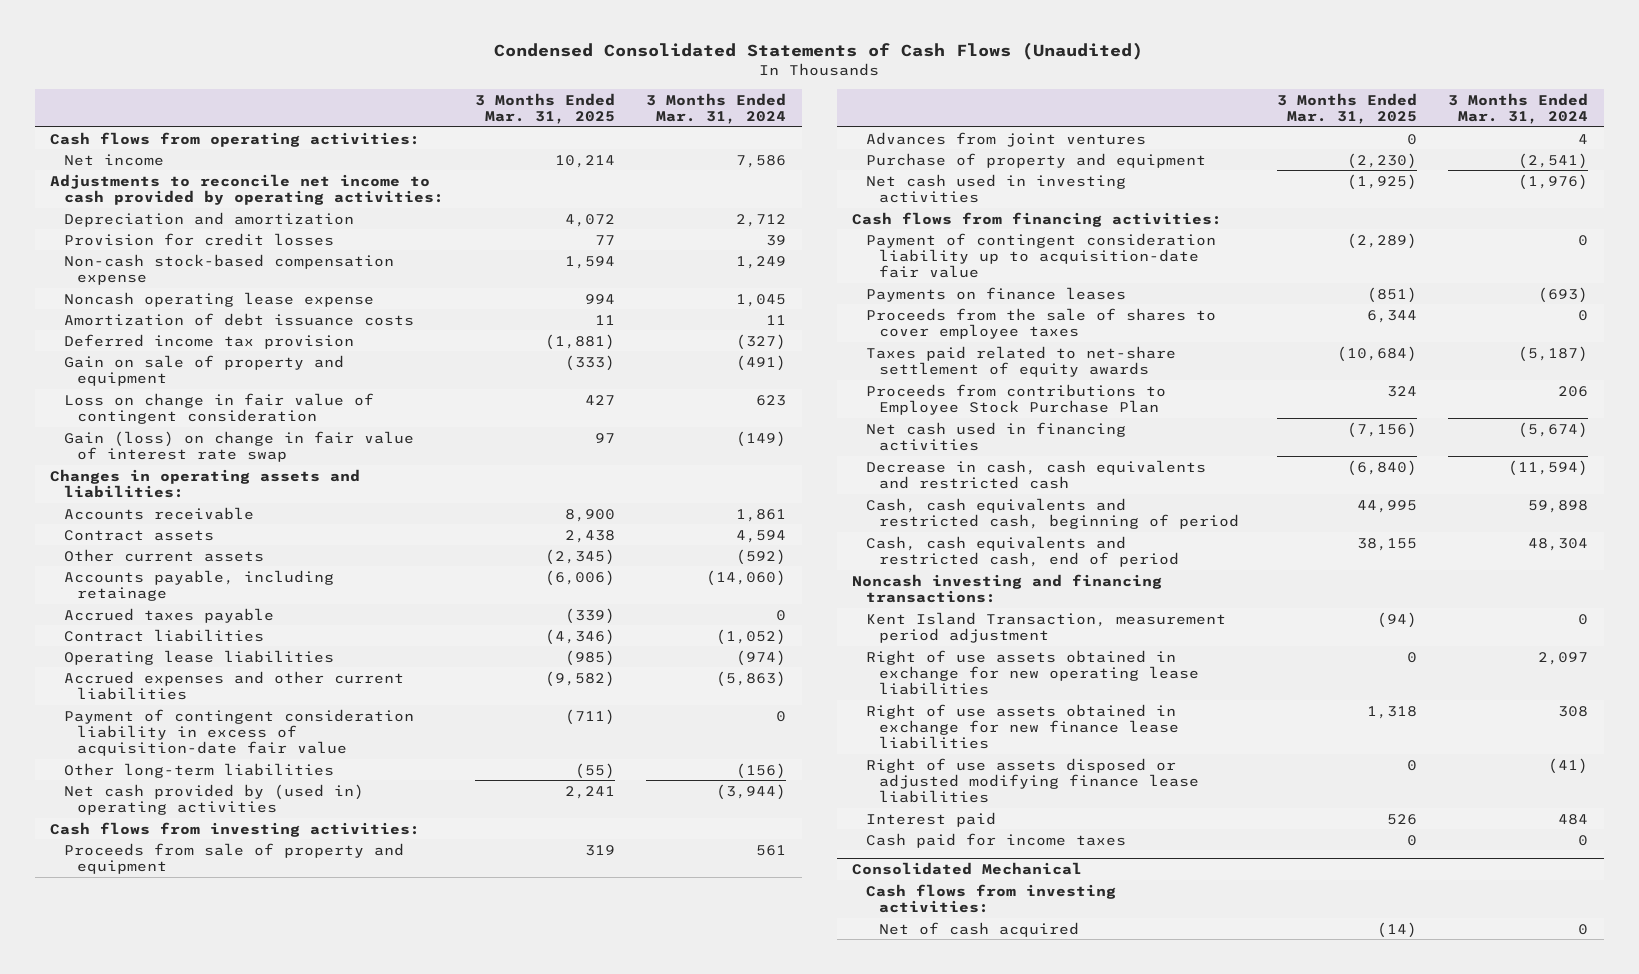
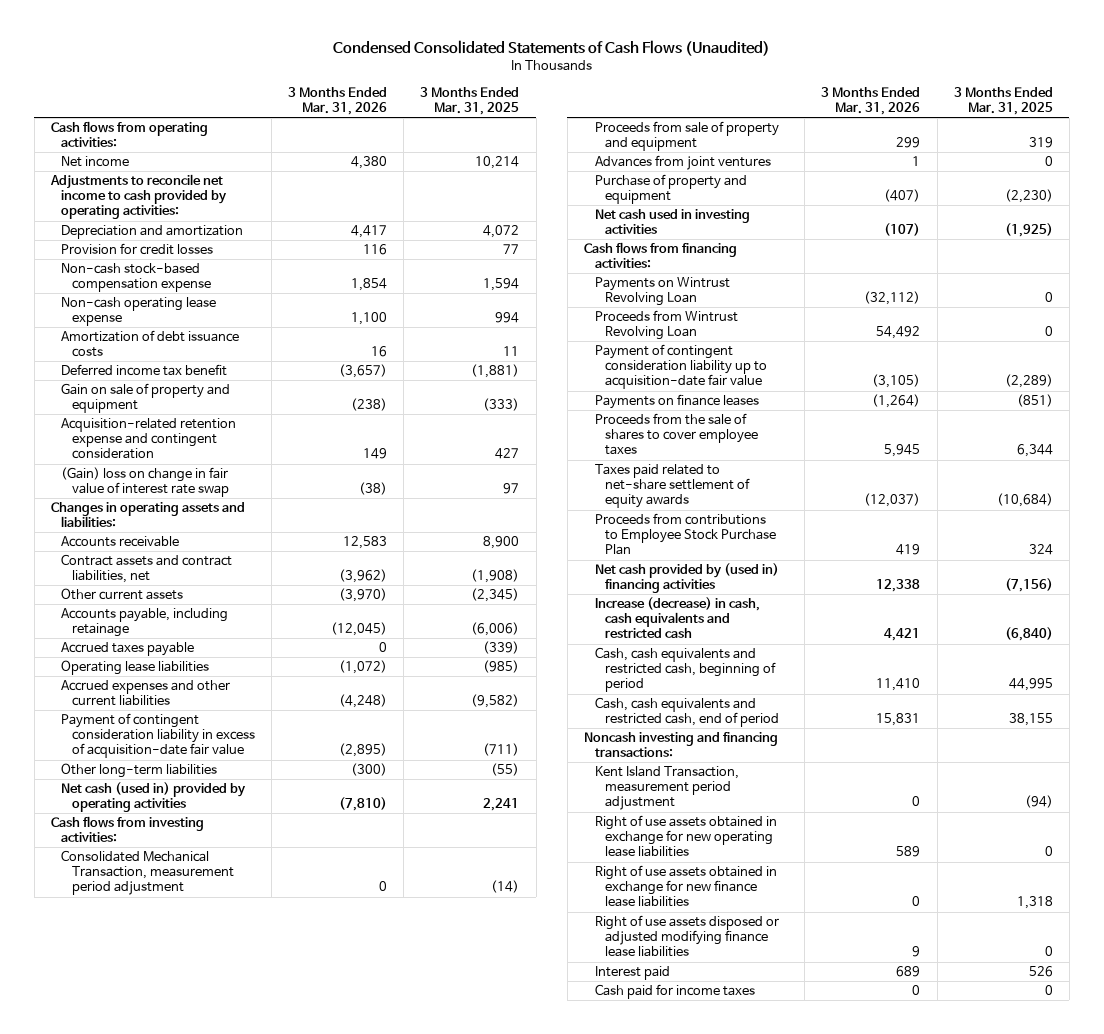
[646,92,787,125] 3 Months Ended Mar. 31, 2024 -> none
none -> [288,87,388,116] 3 Months Ended Mar. 31, 2026
[63,291,374,307] Noncash operating lease expense -> [61,297,217,327] Non-cash operating lease expense
[63,333,354,349] Deferred income tax provision -> [61,364,228,377] Deferred income tax benefit
[63,392,374,425] Loss on change in fair value of contingent consideration -> [61,418,237,460] Acquisition-related retention expense and contingent consideration
[63,430,414,463] Gain (loss) on change in fair value of interest rate swap -> [61,467,229,498] (Gain) loss on change in fair value of interest rate swap
[63,529,214,541] Contract assets -> none
none -> [61,554,233,584] Contract assets and contract liabilities, net
[63,628,264,642] Contract liabilities -> none
[63,783,364,816] Net cash provided by (used in) operating activities -> [61,782,247,813] Net cash (used in) provided by operating activities
none -> [61,850,234,896] Consolidated Mechanical Transaction, measurement period adjustment
none -> [594,277,730,307] Payments on Wintrust Revolving Loan
none -> [594,310,738,341] Proceeds from Wintrust Revolving Loan
[865,421,1126,452] Net cash used in financing activities -> [594,563,779,594] Net cash provided by (used in) financing activities
[865,459,1206,490] Decrease in cash, cash equivalents and restricted cash -> [594,597,760,639] Increase (decrease) in cash, cash equivalents and restricted cash
[852,861,1083,875] Consolidated Mechanical -> none
[865,883,1116,914] Cash flows from investing activities: -> none
[878,921,1079,937] Net of cash acquired -> none

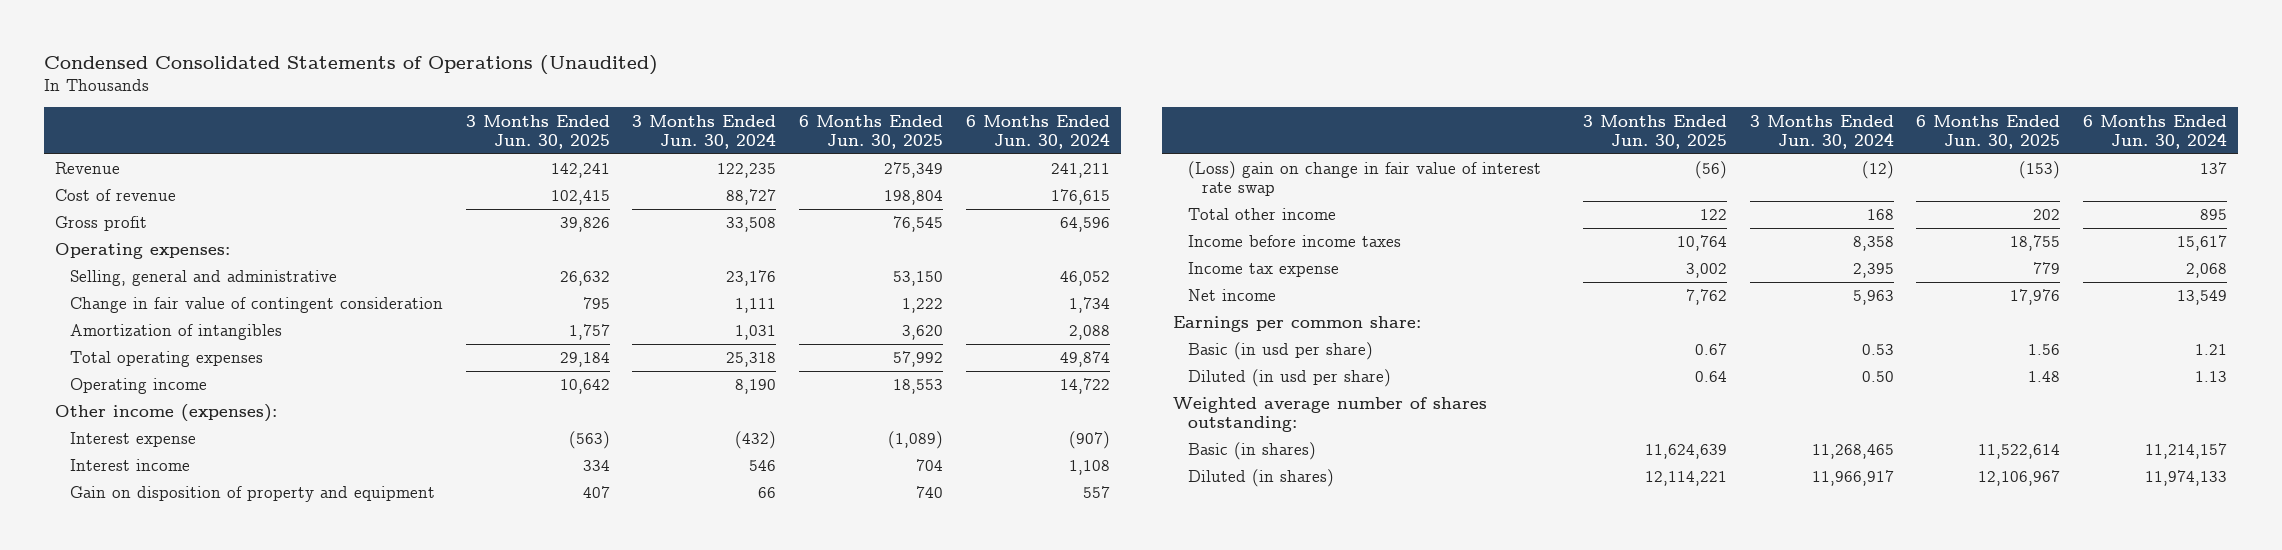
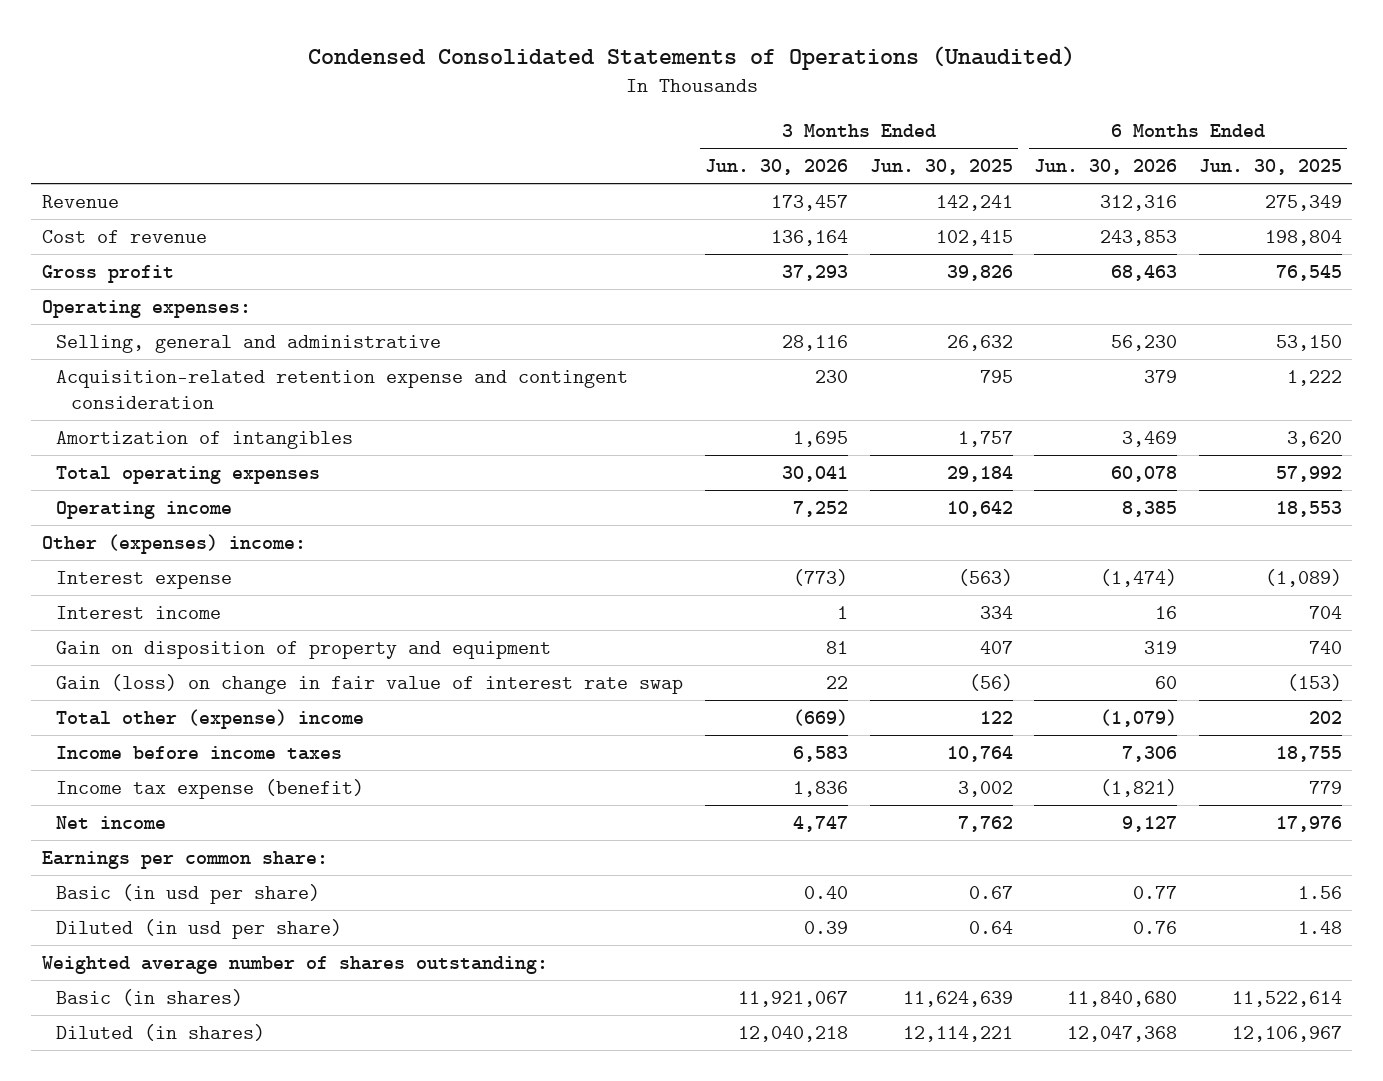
[632,114,777,149] 3 Months Ended Jun. 30, 2024 -> none
[965,114,1110,149] 6 Months Ended Jun. 30, 2024 -> none
none -> [705,159,849,176] Jun. 30, 2026
none -> [1034,159,1178,176] Jun. 30, 2026
[70,297,444,314] Change in fair value of contingent consideration -> [56,369,629,409] Acquisition-related retention expense and contingent consideration
[55,404,278,423] Other income (expenses): -> [41,533,306,554] Other (expenses) income:
[1187,161,1541,197] (Loss) gain on change in fair value of interest rate swap -> [56,673,684,694] Gain (loss) on change in fair value of interest rate swap
[1187,208,1336,221] Total other income -> [56,708,365,729] Total other (expense) income
[1187,262,1339,278] Income tax expense -> [56,778,365,799] Income tax expense (benefit)

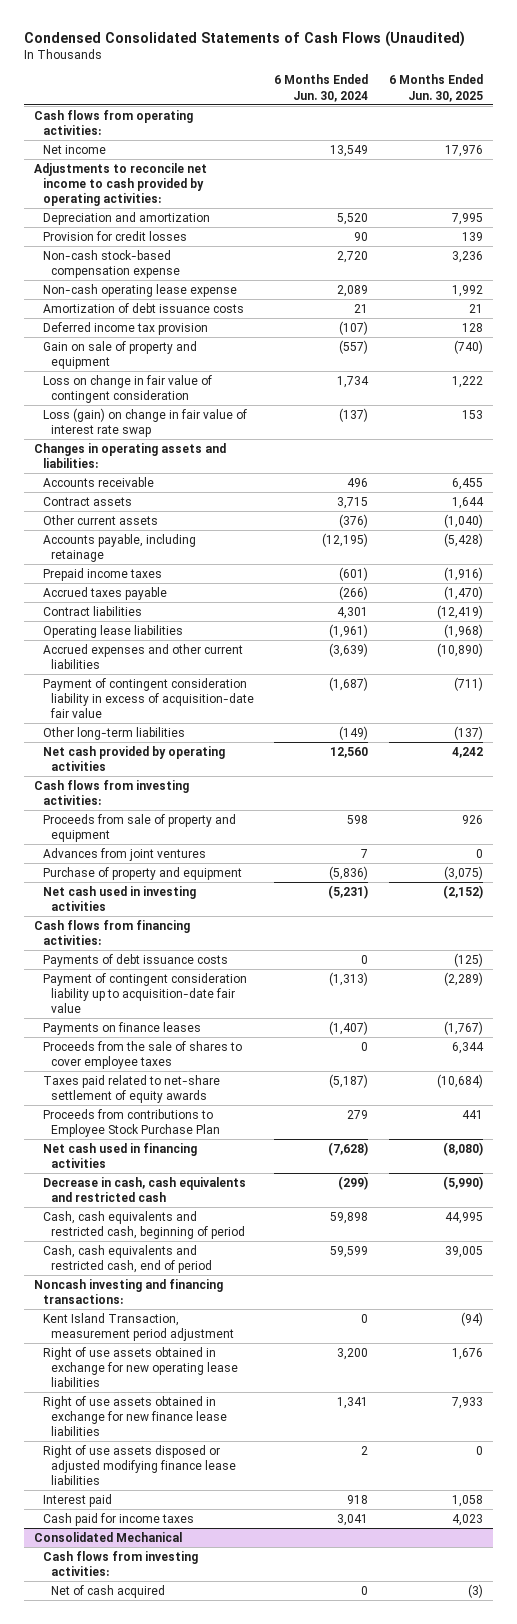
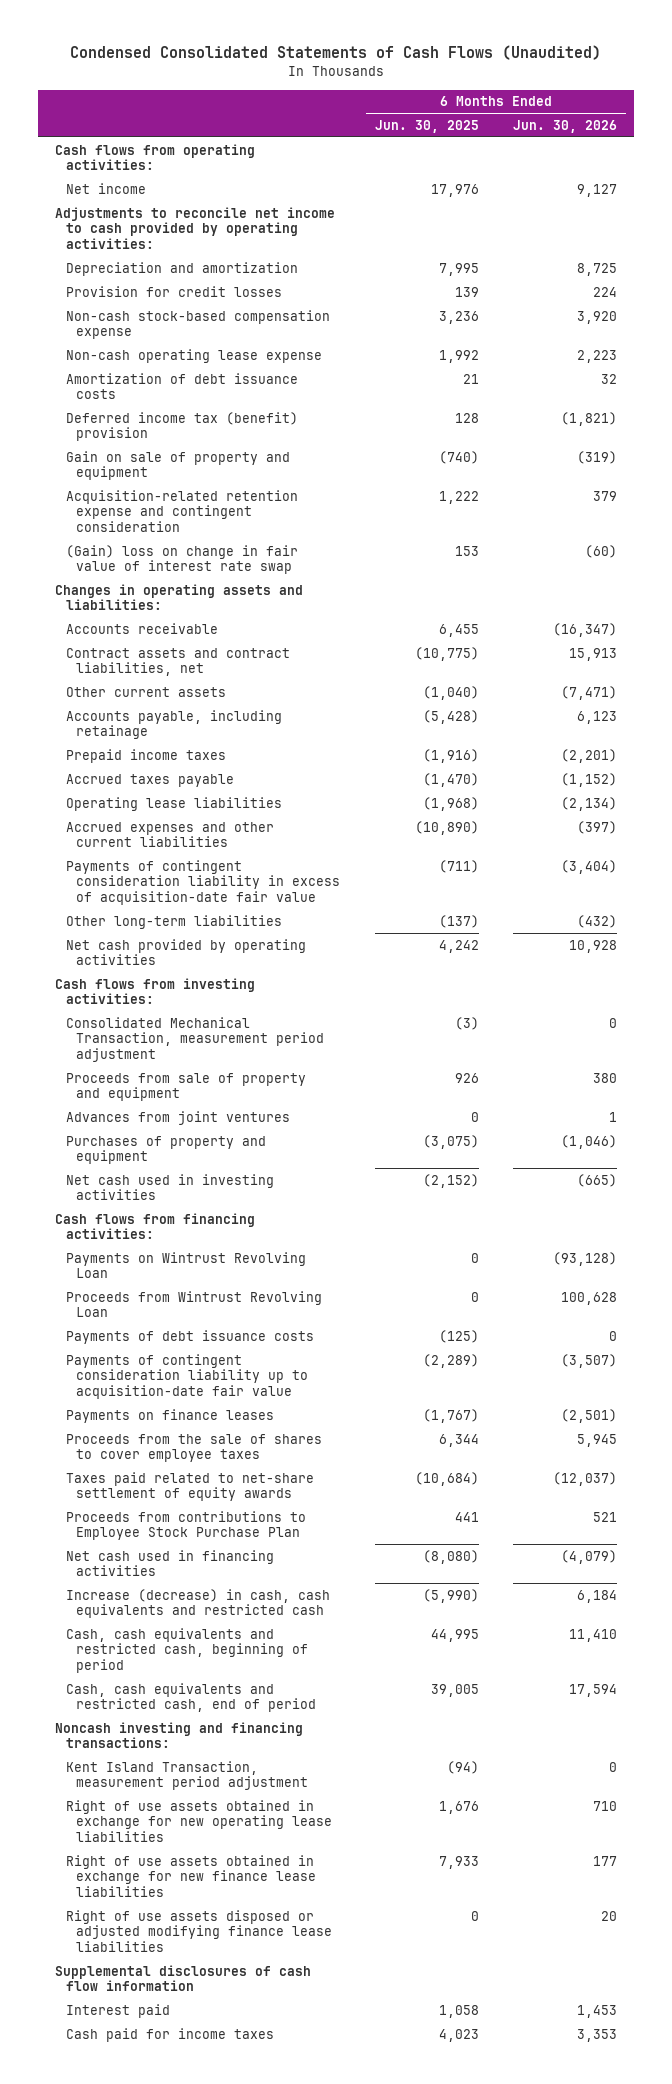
[274,74,369,102] 6 Months Ended Jun. 30, 2024 -> none
none -> [513,119,618,133] Jun. 30, 2026
[42,321,208,335] Deferred income tax provision -> [65,411,298,442] Deferred income tax (benefit) provision
[42,374,212,403] Loss on change in fair value of contingent consideration -> [65,489,298,533] Acquisition-related retention expense and contingent consideration
[42,407,247,437] Loss (gain) on change in fair value of interest rate swap -> [65,544,298,575] (Gain) loss on change in fair value of interest rate swap
[42,496,132,506] Contract assets -> none
none -> [65,647,290,677] Contract assets and contract liabilities, net
[42,605,142,616] Contract liabilities -> none
[42,677,255,719] Payment of contingent consideration liability in excess of acquisition-date fair value -> [65,859,341,906] Payments of contingent consideration liability in excess of acquisition-date fair value
none -> [65,1016,325,1063] Consolidated Mechanical Transaction, measurement period adjustment
[42,866,242,880] Purchase of property and equipment -> [65,1135,266,1165] Purchases of property and equipment
none -> [65,1251,306,1279] Payments on Wintrust Revolving Loan
none -> [65,1290,322,1318] Proceeds from Wintrust Revolving Loan
[42,972,247,1014] Payment of contingent consideration liability up to acquisition-date fair value -> [65,1353,309,1400] Payments of contingent consideration liability up to acquisition-date fair value
[42,1176,246,1202] Decrease in cash, cash equivalents and restricted cash -> [65,1588,330,1619] Increase (decrease) in cash, cash equivalents and restricted cash
none -> [55,1964,312,1992] Supplemental disclosures of cash flow information
[33,1531,182,1542] Consolidated Mechanical -> none
[42,1550,198,1576] Cash flows from investing activities: -> none
[51,1584,166,1598] Net of cash acquired -> none

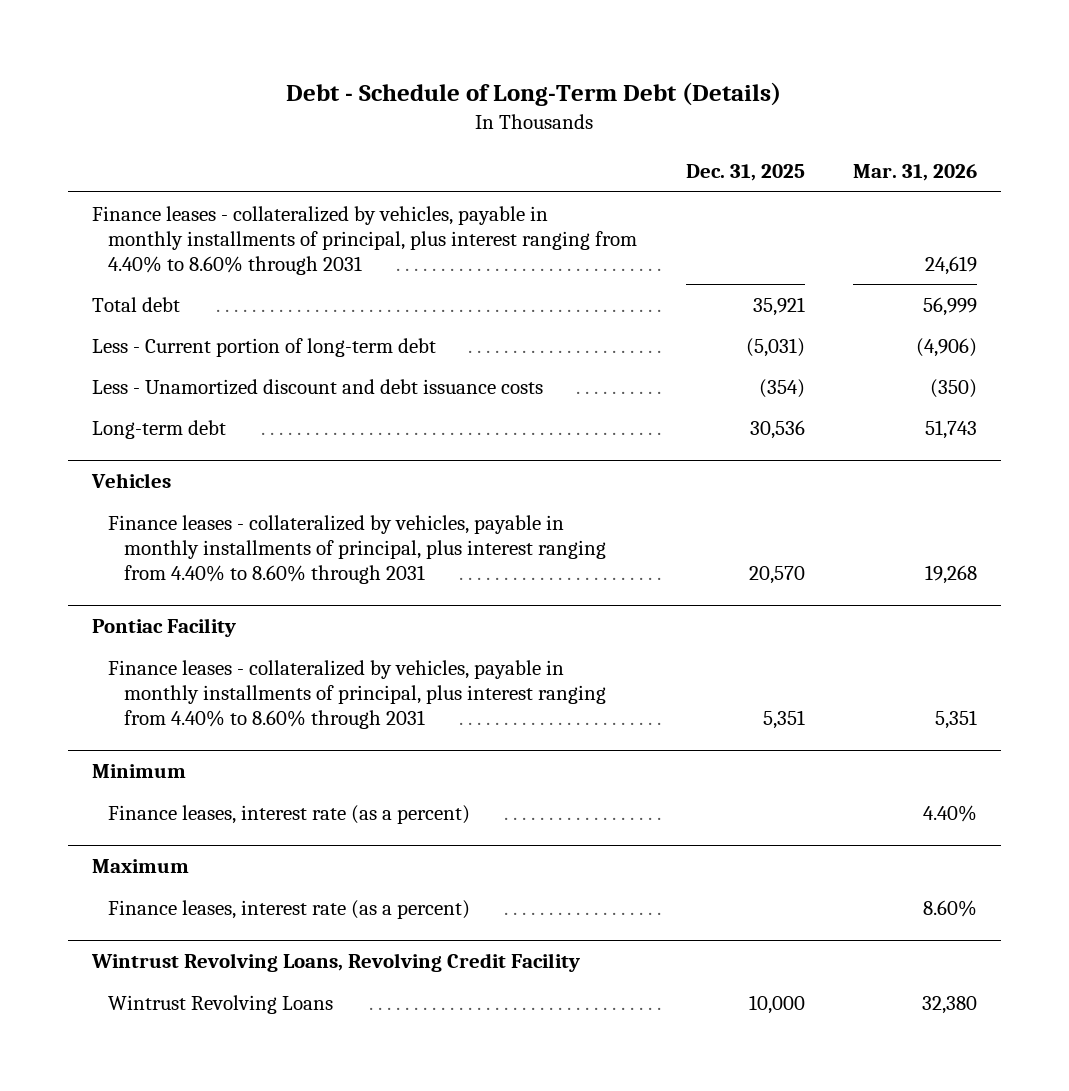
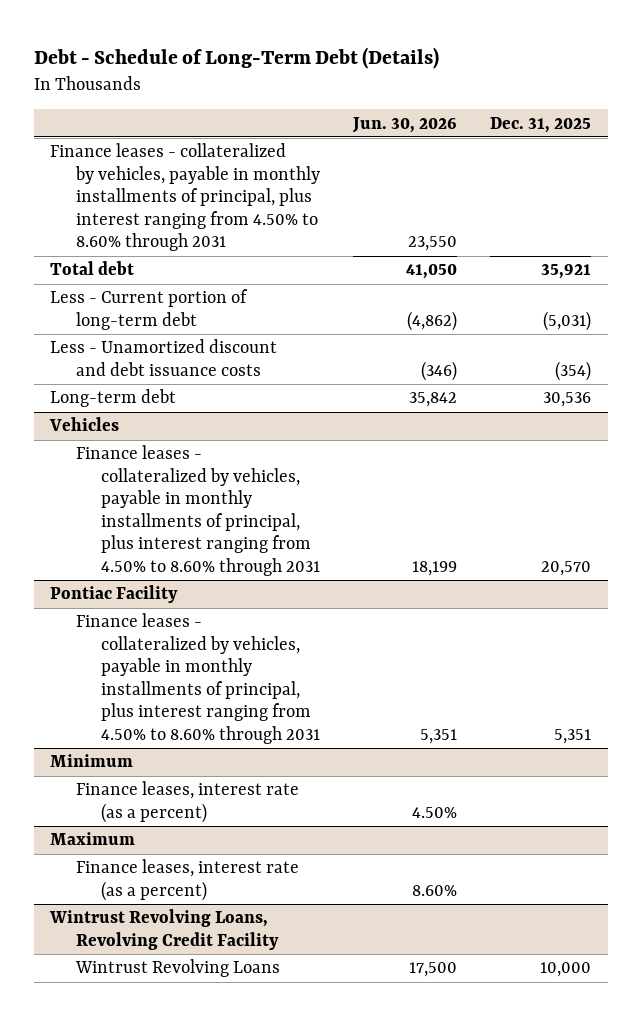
[852,164,977,182] Mar. 31, 2026 -> none
none -> [352,116,458,133] Jun. 30, 2026
[92,205,638,275] Finance leases - collateralized by vehicles, payable in monthly installments of principal, plus interest ranging from 4.40% to 8.60% through 2031 -> [50,143,320,252] Finance leases - collateralized by vehicles, payable in monthly installments of principal, plus interest ranging from 4.50% to 8.60% through 2031
[108,514,607,584] Finance leases - collateralized by vehicles, payable in monthly installments of principal, plus interest ranging from 4.40% to 8.60% through 2031 -> [75,445,321,576] Finance leases - collateralized by vehicles, payable in monthly installments of principal, plus interest ranging from 4.50% to 8.60% through 2031
[108,659,607,729] Finance leases - collateralized by vehicles, payable in monthly installments of principal, plus interest ranging from 4.40% to 8.60% through 2031 -> [75,613,321,744] Finance leases - collateralized by vehicles, payable in monthly installments of principal, plus interest ranging from 4.50% to 8.60% through 2031

